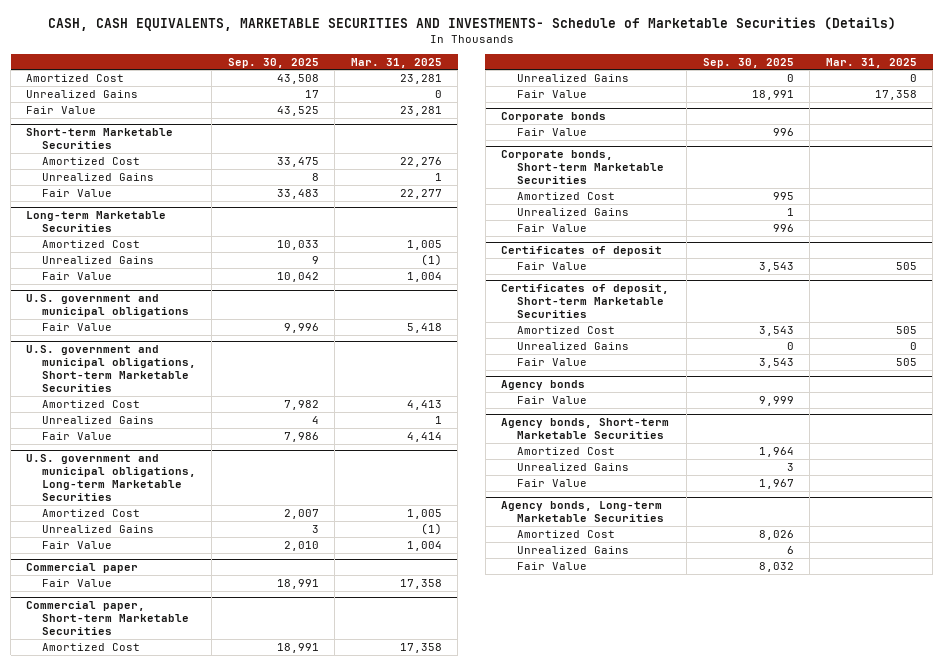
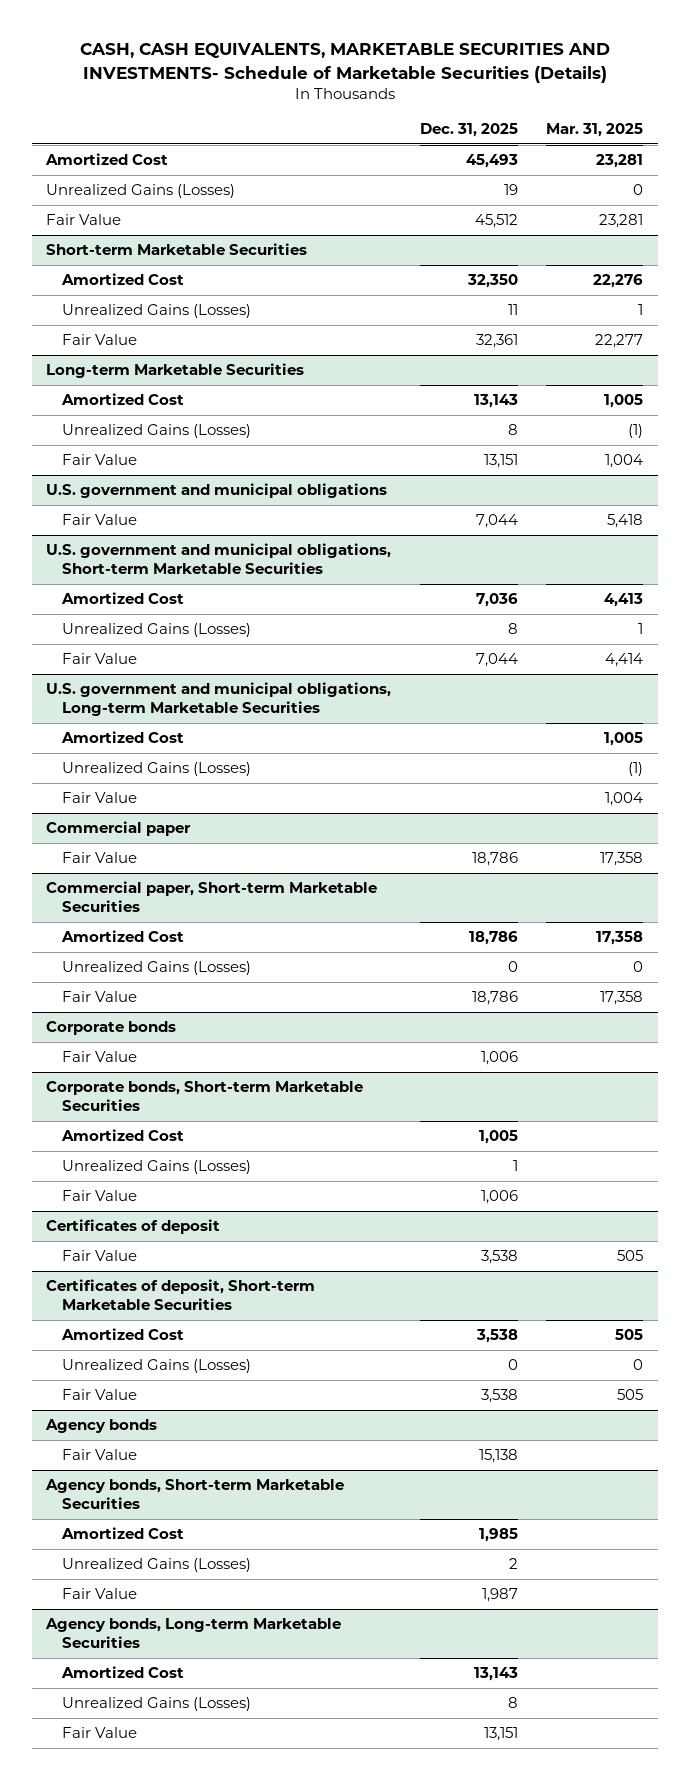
[227,57,319,68] Sep. 30, 2025 -> none
none -> [419,122,518,137] Dec. 31, 2025
[26,89,139,98] Unrealized Gains -> [46,184,236,199] Unrealized Gains (Losses)
[41,172,154,181] Unrealized Gains -> [62,304,252,319] Unrealized Gains (Losses)
[41,255,154,264] Unrealized Gains -> [62,424,252,439] Unrealized Gains (Losses)
[41,415,154,424] Unrealized Gains -> [62,623,252,638] Unrealized Gains (Losses)
[41,524,154,533] Unrealized Gains -> [62,762,252,777] Unrealized Gains (Losses)
[516,73,629,82] Unrealized Gains -> [62,961,252,976] Unrealized Gains (Losses)
[516,207,629,216] Unrealized Gains -> [62,1160,252,1175] Unrealized Gains (Losses)
[516,341,629,350] Unrealized Gains -> [62,1359,252,1374] Unrealized Gains (Losses)
[516,462,629,471] Unrealized Gains -> [62,1558,252,1573] Unrealized Gains (Losses)
[516,545,629,554] Unrealized Gains -> [62,1697,252,1712] Unrealized Gains (Losses)

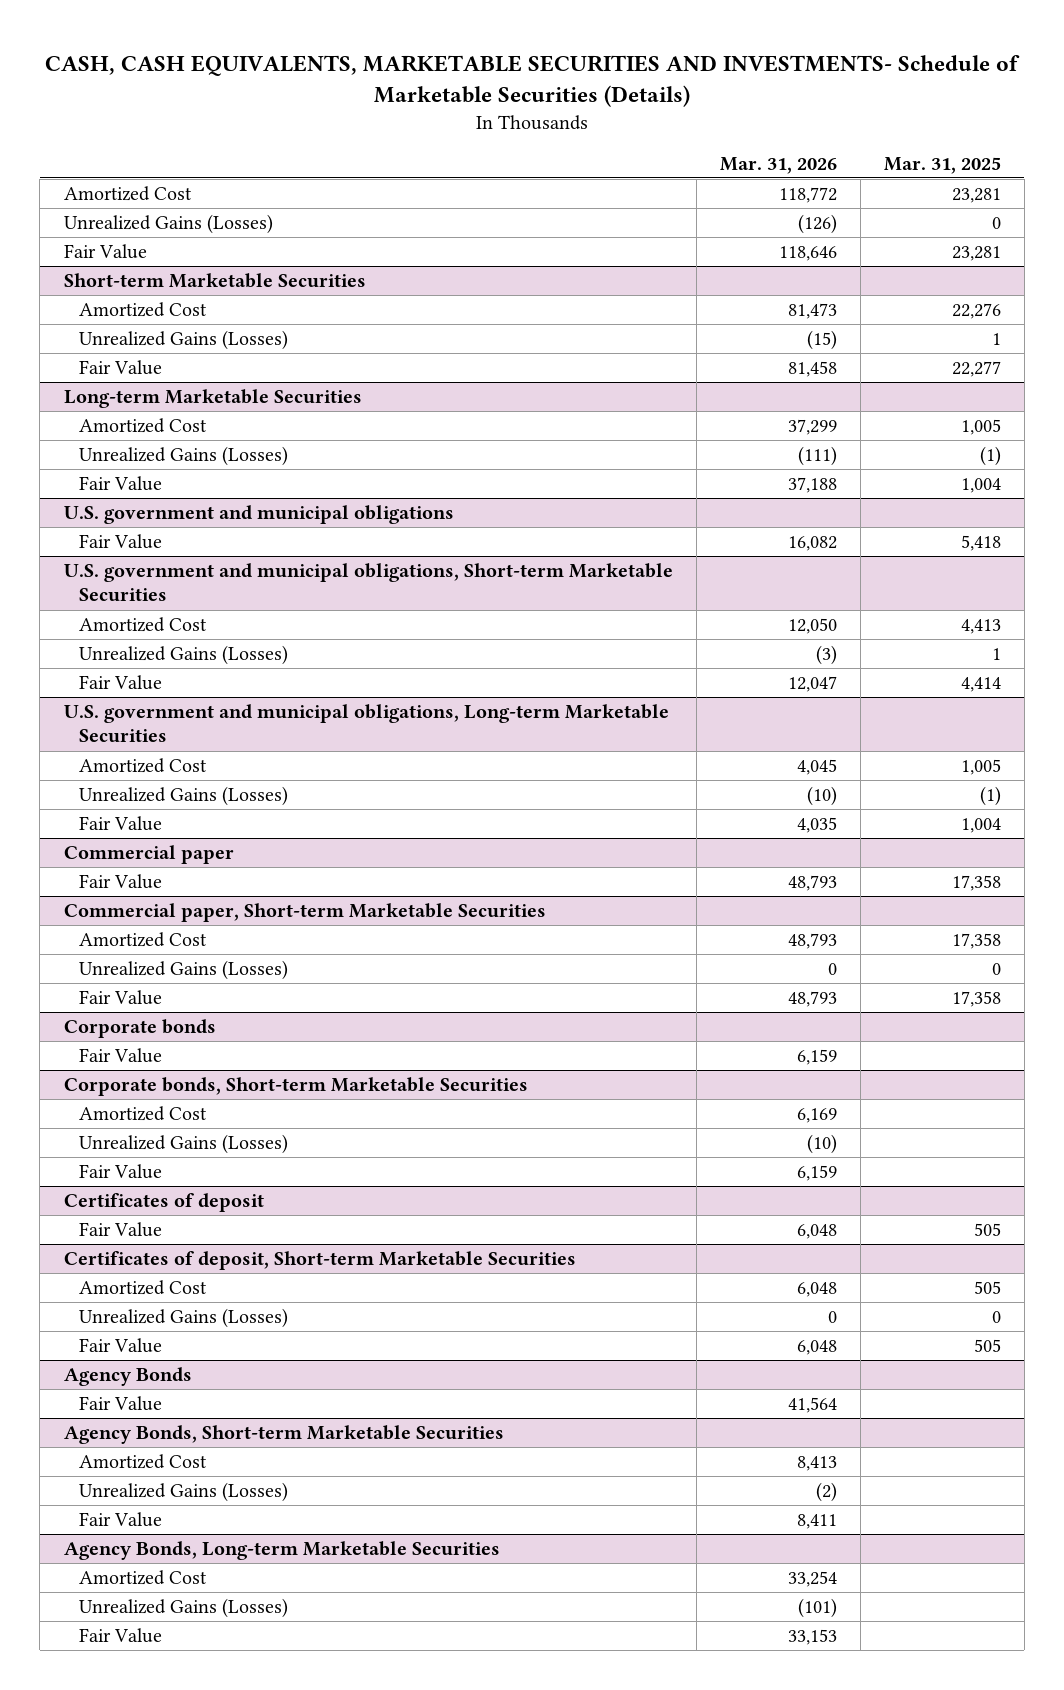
[419,122,518,137] Dec. 31, 2025 -> none
none -> [719,156,837,174] Mar. 31, 2026
[45,1419,158,1434] Agency bonds -> [63,1367,192,1387] Agency Bonds
[45,1479,345,1510] Agency bonds, Short-term Marketable Securities -> [63,1425,504,1445] Agency Bonds, Short-term Marketable Securities
[45,1618,342,1649] Agency bonds, Long-term Marketable Securities -> [63,1541,500,1561] Agency Bonds, Long-term Marketable Securities

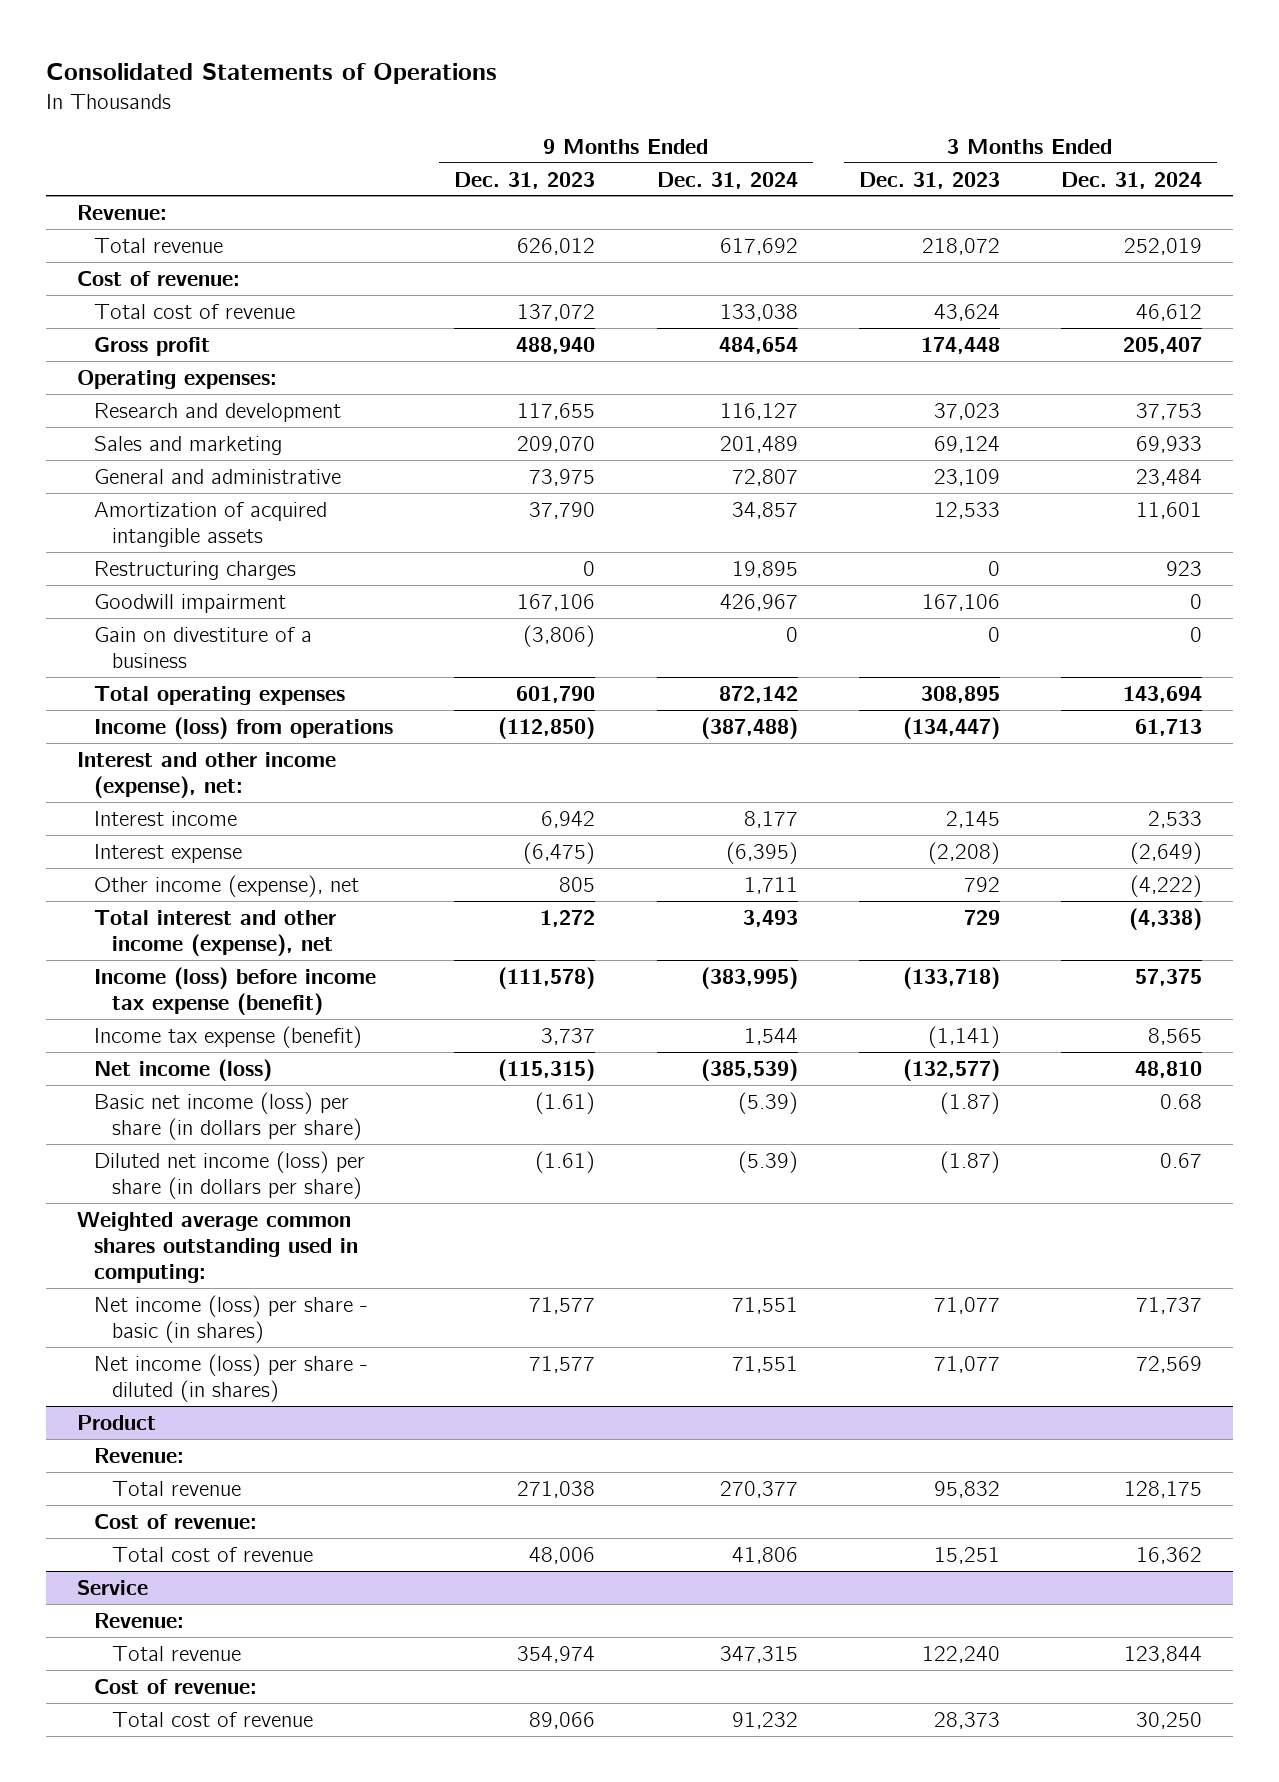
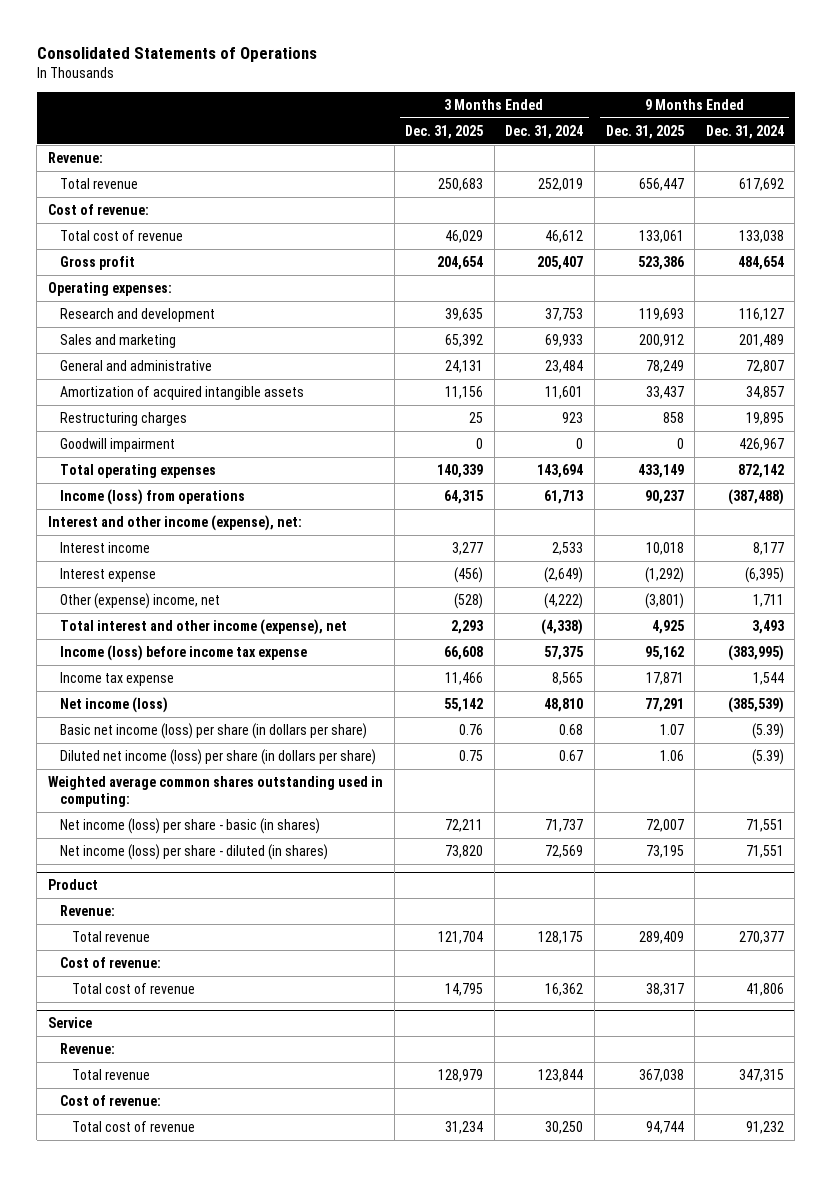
[454,171,596,189] Dec. 31, 2023 -> none
[858,171,1000,189] Dec. 31, 2023 -> none
none -> [405,124,484,139] Dec. 31, 2025
none -> [605,124,684,139] Dec. 31, 2025
[94,626,313,669] Gain on divestiture of a business -> none
[94,874,360,897] Other income (expense), net -> [59,592,220,609] Other (expense) income, net
[94,966,377,1016] Income (loss) before income tax expense (benefit) -> [59,644,307,661] Income (loss) before income tax expense
[94,1025,363,1048] Income tax expense (benefit) -> [59,671,174,686] Income tax expense

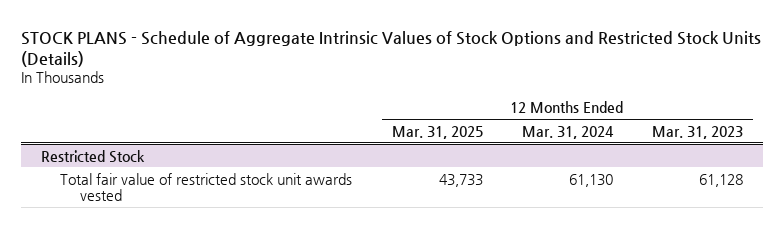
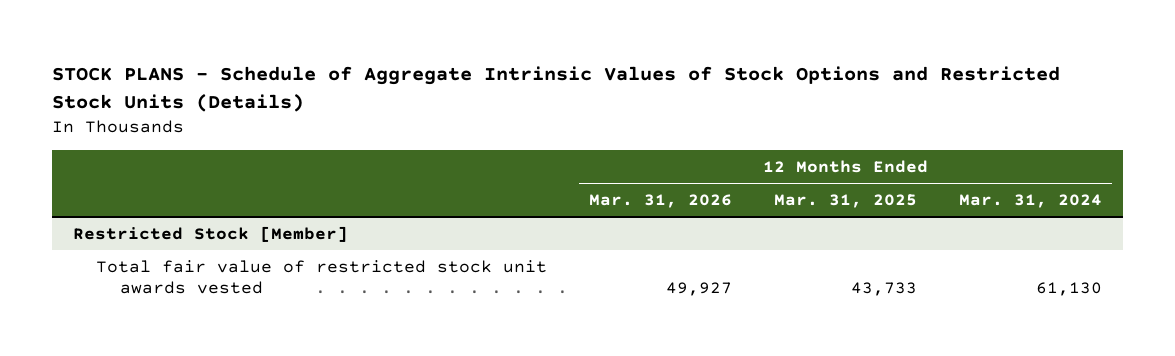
[652,125,744,139] Mar. 31, 2023 -> none
none -> [589,194,733,209] Mar. 31, 2026
[41,149,146,163] Restricted Stock -> [72,225,348,242] Restricted Stock [Member]

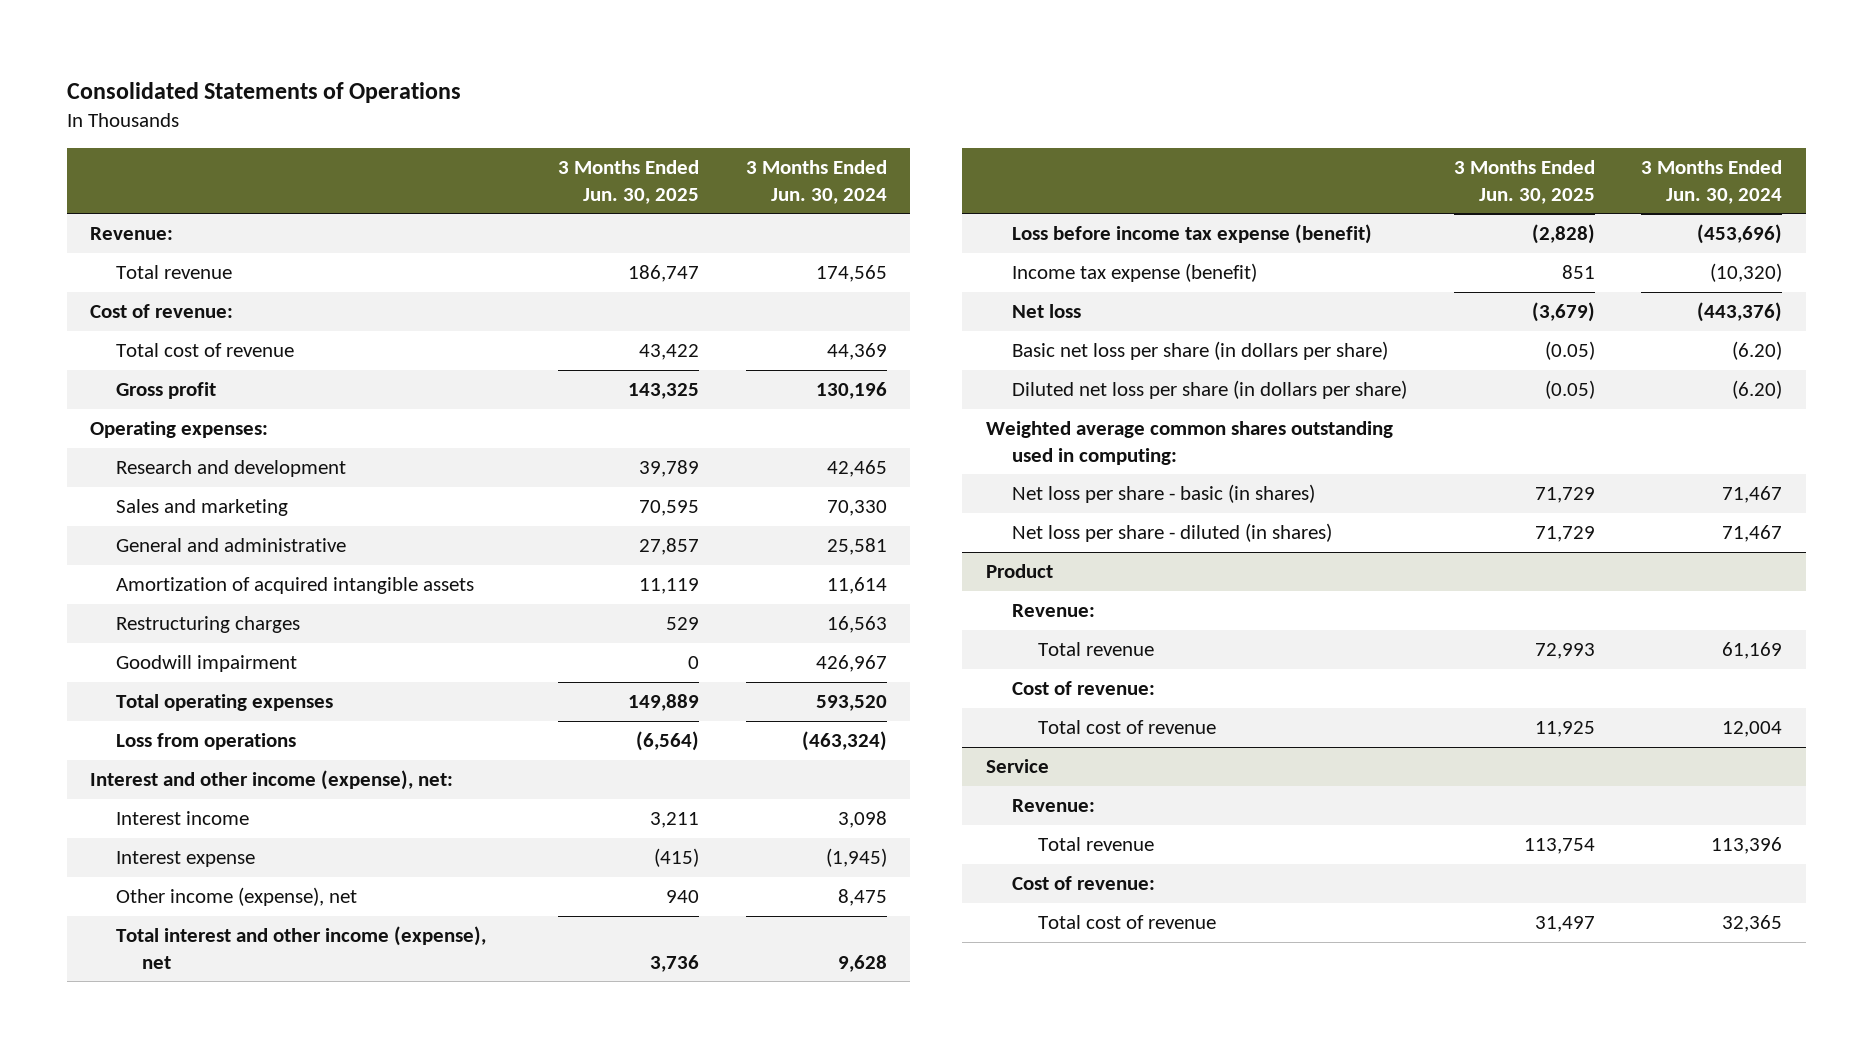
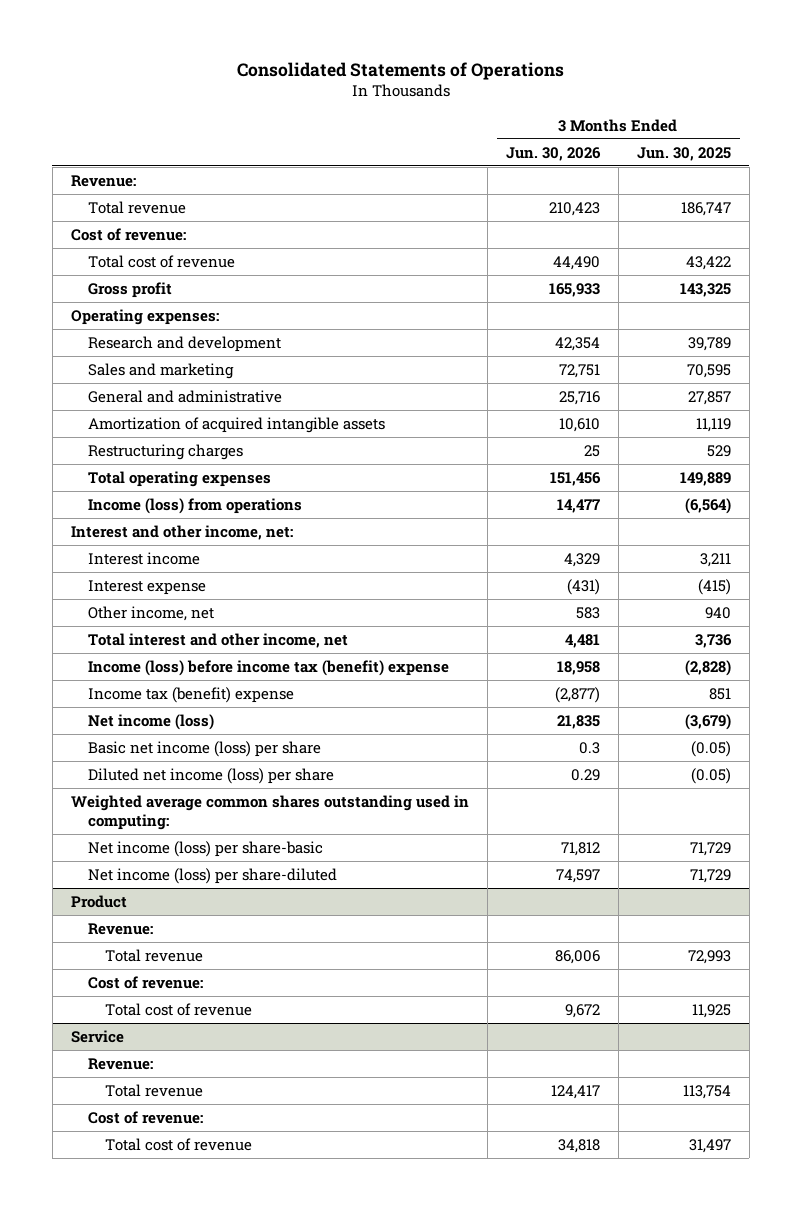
[745,160,887,204] 3 Months Ended Jun. 30, 2024 -> none
none -> [505,146,601,161] Jun. 30, 2026
[116,655,298,673] Goodwill impairment -> none
[116,733,297,751] Loss from operations -> [88,497,303,514] Income (loss) from operations
[89,770,453,791] Interest and other income (expense), net: -> [70,524,293,540] Interest and other income, net:
[116,887,358,907] Other income (expense), net -> [88,605,215,621] Other income, net
[116,926,487,969] Total interest and other income (expense), net -> [88,632,349,648] Total interest and other income, net
[1011,224,1372,245] Loss before income tax expense (benefit) -> [88,659,450,676] Income (loss) before income tax (benefit) expense
[1011,263,1257,283] Income tax expense (benefit) -> [88,686,295,703] Income tax (benefit) expense
[1011,304,1081,319] Net loss -> [88,713,215,730] Net income (loss)
[1011,341,1388,361] Basic net loss per share (in dollars per share) -> [88,740,322,757] Basic net income (loss) per share
[1011,380,1407,400] Diluted net loss per share (in dollars per share) -> [88,767,335,784] Diluted net income (loss) per share
[1011,484,1315,504] Net loss per share - basic (in shares) -> [88,840,324,857] Net income (loss) per share-basic
[1011,523,1332,543] Net loss per share - diluted (in shares) -> [88,867,338,884] Net income (loss) per share-diluted

